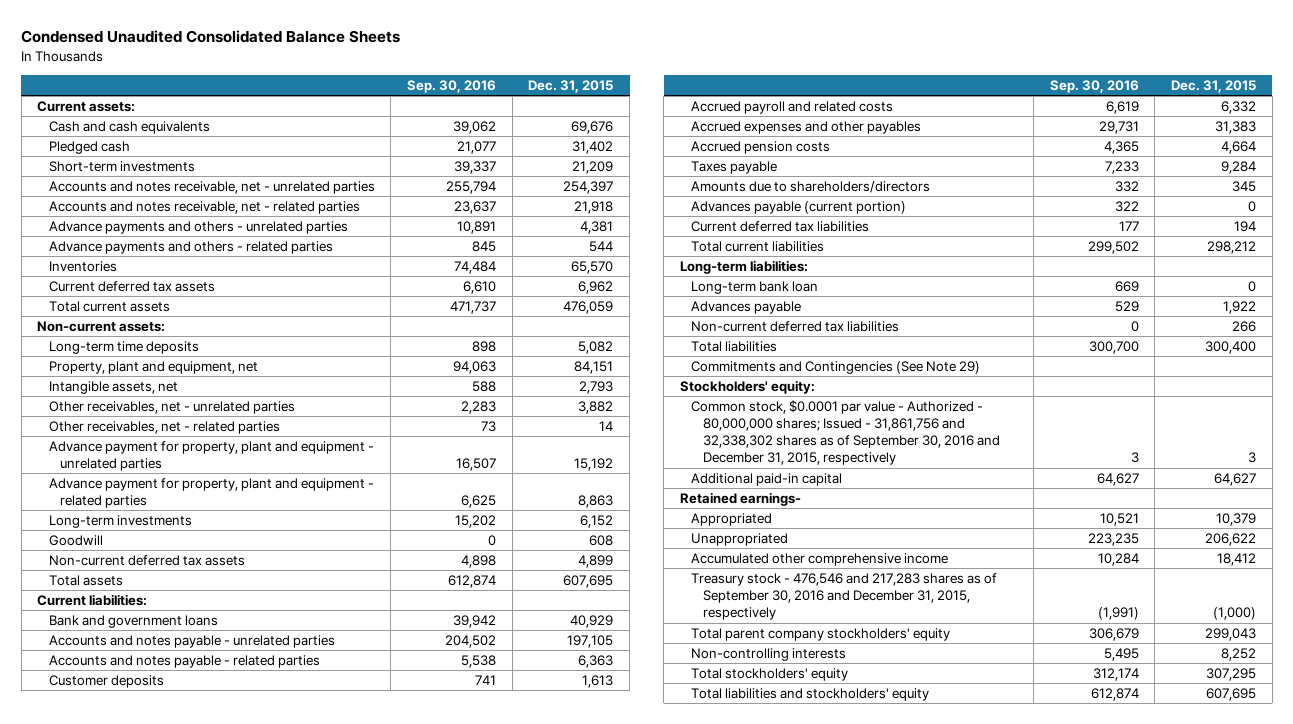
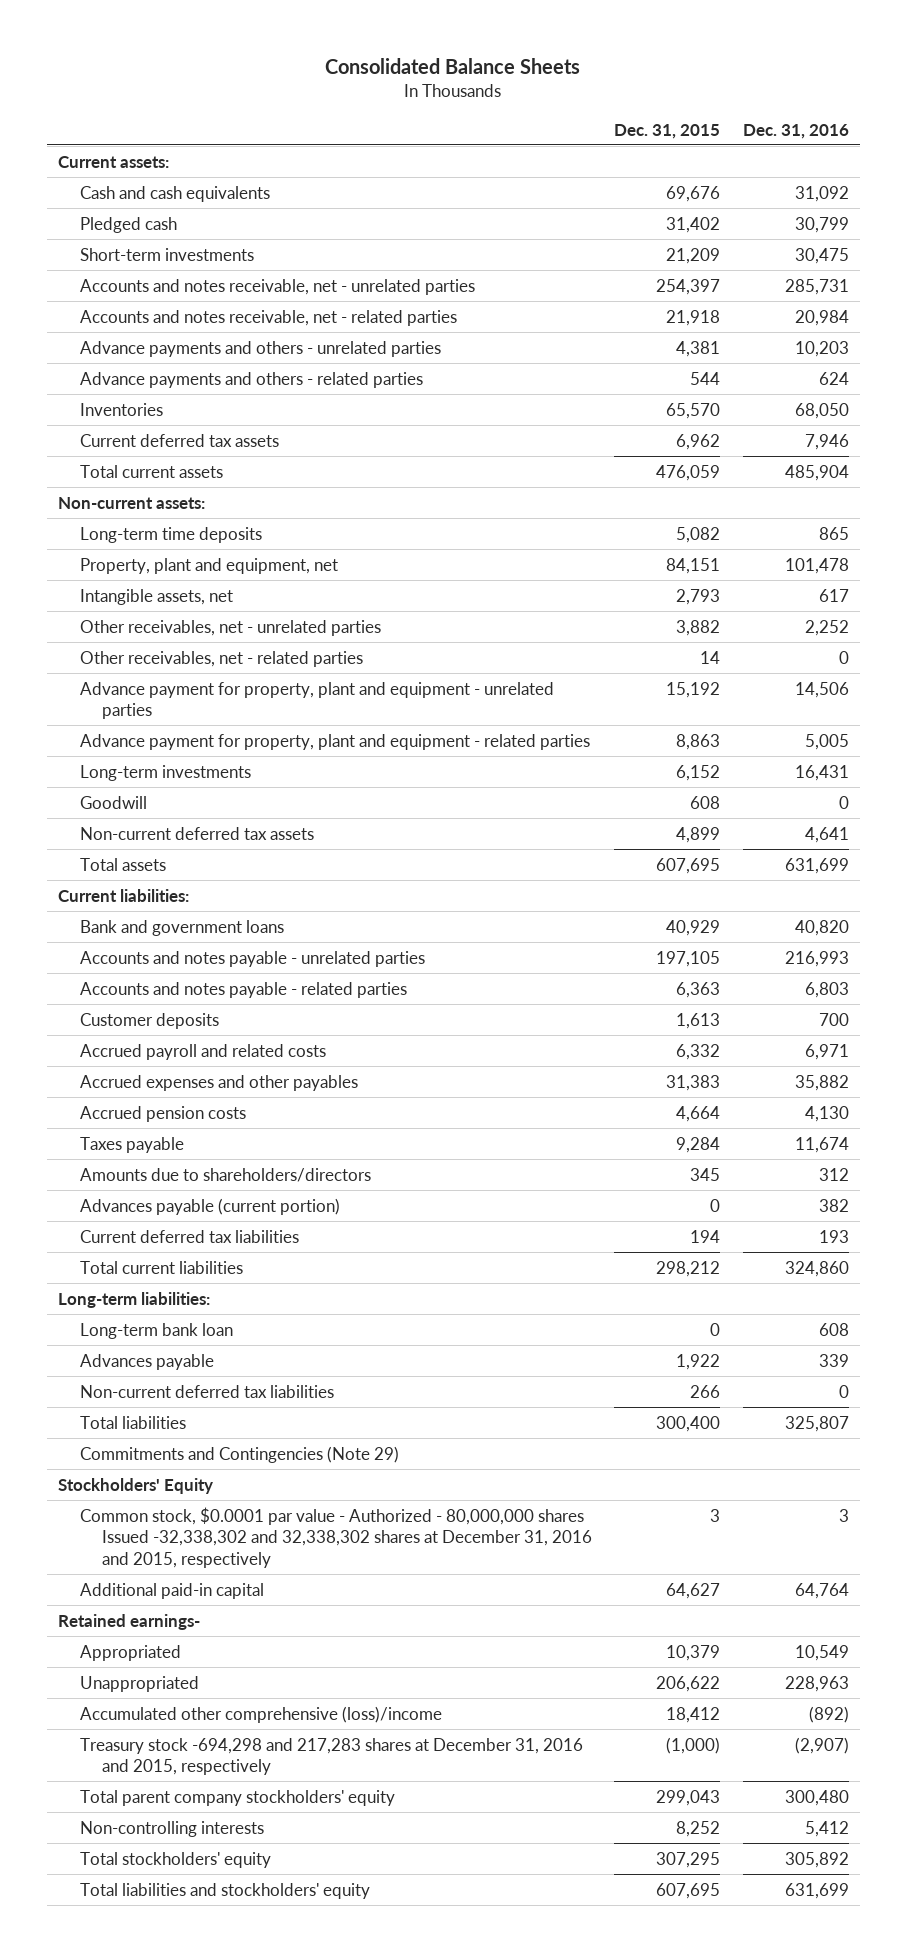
[21,30,401,44] Condensed Unaudited Consolidated Balance Sheets -> [325,57,581,74] Consolidated Balance Sheets
[407,79,497,93] Sep. 30, 2016 -> none
none -> [742,123,849,139] Dec. 31, 2016
[691,361,981,375] Commitments and Contingencies (See Note 29) -> [80,1445,400,1463] Commitments and Contingencies (Note 29)
[679,380,815,395] Stockholders' equity: -> [58,1477,214,1494] Stockholders' Equity
[691,400,1000,466] Common stock, $0.0001 par value - Authorized - 80,000,000 shares; Issued - 31,861,756 and 32,338,302 shares as of September 30, 2016 and December 31, 2015, respectively -> [80,1506,593,1569] Common stock, $0.0001 par value - Authorized - 80,000,000 shares Issued -32,338,302 and 32,338,302 shares at December 31, 2016 and 2015, respectively
[691,553,949,567] Accumulated other comprehensive income -> [80,1705,443,1723] Accumulated other comprehensive (loss)/income
[691,573,998,621] Treasury stock - 476,546 and 217,283 shares as of September 30, 2016 and December 31, 2015, respectively -> [80,1737,584,1776] Treasury stock -694,298 and 217,283 shares at December 31, 2016 and 2015, respectively

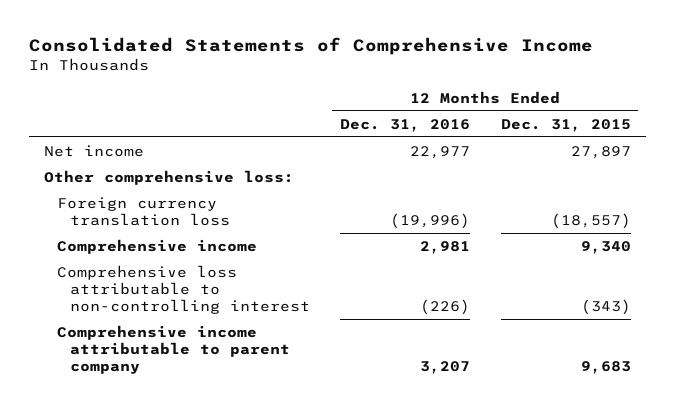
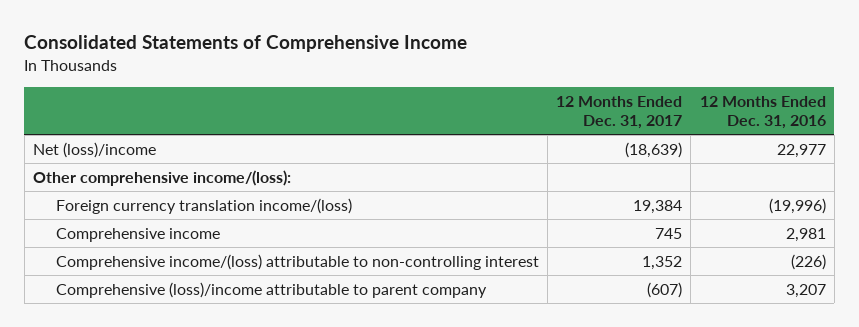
[500,118,631,132] Dec. 31, 2015 -> none
none -> [556,95,683,130] 12 Months Ended Dec. 31, 2017
[44,145,145,158] Net income -> [33,141,157,158] Net (loss)/income
[44,170,295,186] Other comprehensive loss: -> [33,169,292,186] Other comprehensive income/(loss):
[56,197,230,227] Foreign currency translation loss -> [55,197,352,214] Foreign currency translation income/(loss)
[56,265,310,314] Comprehensive loss attributable to non-controlling interest -> [55,253,539,270] Comprehensive income/(loss) attributable to non-controlling interest
[56,325,290,374] Comprehensive income attributable to parent company -> [55,281,487,298] Comprehensive (loss)/income attributable to parent company

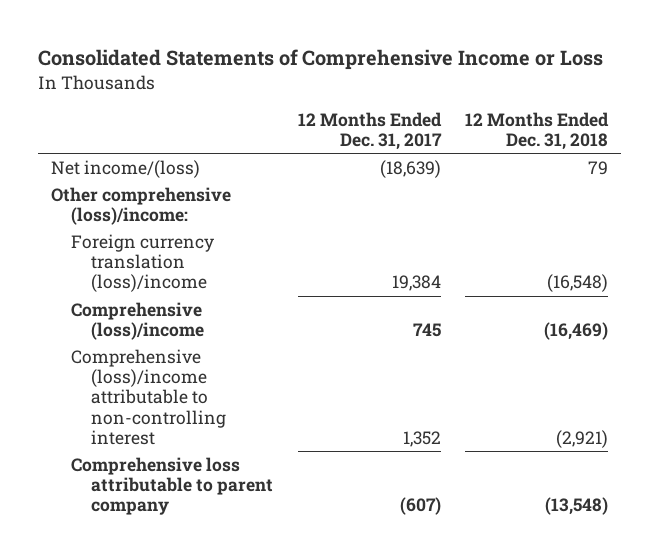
[24,35,468,53] Consolidated Statements of Comprehensive Income -> [38,49,604,71] Consolidated Statements of Comprehensive Income or Loss
[699,95,826,130] 12 Months Ended Dec. 31, 2016 -> none
none -> [465,111,610,151] 12 Months Ended Dec. 31, 2018
[33,141,157,158] Net (loss)/income -> [50,159,200,178] Net income/(loss)
[33,169,292,186] Other comprehensive income/(loss): -> [50,186,231,226] Other comprehensive (loss)/income:
[55,197,352,214] Foreign currency translation income/(loss) -> [70,233,214,293] Foreign currency translation (loss)/income
[55,227,220,242] Comprehensive income -> [70,301,204,341] Comprehensive (loss)/income
[55,253,539,270] Comprehensive income/(loss) attributable to non-controlling interest -> [70,348,226,445] Comprehensive (loss)/income attributable to non-controlling interest
[55,281,487,298] Comprehensive (loss)/income attributable to parent company -> [70,456,273,516] Comprehensive loss attributable to parent company

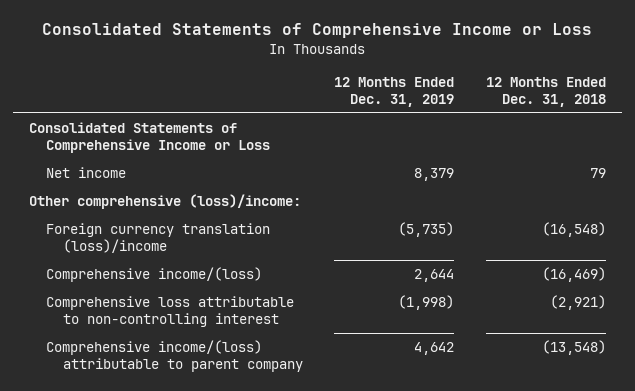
[297,111,442,151] 12 Months Ended Dec. 31, 2017 -> none
none -> [334,77,455,108] 12 Months Ended Dec. 31, 2019
none -> [28,122,270,154] Consolidated Statements of Comprehensive Income or Loss
[50,159,200,178] Net income/(loss) -> [45,167,126,179] Net income
[70,301,204,341] Comprehensive (loss)/income -> [45,267,262,283] Comprehensive income/(loss)
[70,348,226,445] Comprehensive (loss)/income attributable to non-controlling interest -> [45,296,294,328] Comprehensive loss attributable to non-controlling interest
[70,456,273,516] Comprehensive loss attributable to parent company -> [45,340,303,373] Comprehensive income/(loss) attributable to parent company

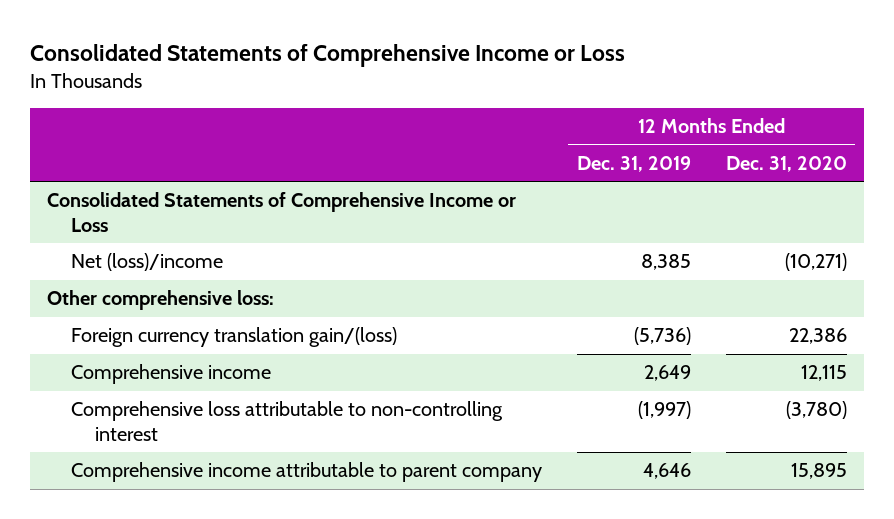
[486,77,607,108] 12 Months Ended Dec. 31, 2018 -> none
none -> [725,155,847,172] Dec. 31, 2020
[45,167,126,179] Net income -> [71,253,224,272] Net (loss)/income
[414,168,455,182] 8,379 -> [640,254,691,271] 8,385
[28,194,301,210] Other comprehensive (loss)/income: -> [47,290,275,311] Other comprehensive loss:
[45,223,270,254] Foreign currency translation (loss)/income -> [71,327,398,348] Foreign currency translation gain/(loss)
[398,222,455,238] (5,735) -> [633,327,691,346] (5,736)
[45,267,262,283] Comprehensive income/(loss) -> [71,364,272,385] Comprehensive income
[414,269,455,283] 2,644 -> [643,365,691,382] 2,649
[398,295,455,311] (1,998) -> [637,401,691,420] (1,997)
[45,340,303,373] Comprehensive income/(loss) attributable to parent company -> [71,462,543,483] Comprehensive income attributable to parent company
[414,342,455,356] 4,642 -> [642,463,691,480] 4,646

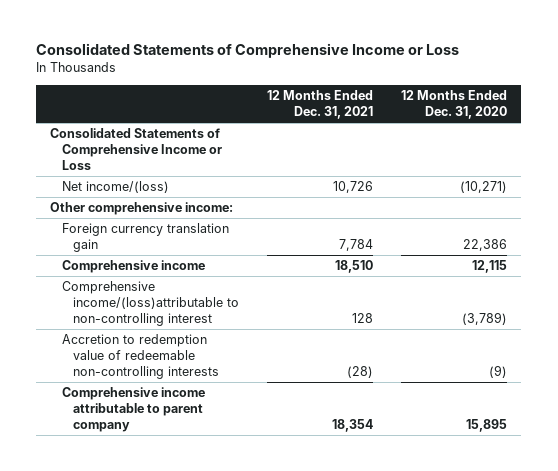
[576,155,691,172] Dec. 31, 2019 -> none
none -> [267,89,374,120] 12 Months Ended Dec. 31, 2021
[71,253,224,272] Net (loss)/income -> [61,181,169,194] Net income/(loss)
[47,290,275,311] Other comprehensive loss: -> [50,202,234,216] Other comprehensive income:
[71,327,398,348] Foreign currency translation gain/(loss) -> [61,223,229,253] Foreign currency translation gain
[71,401,504,441] Comprehensive loss attributable to non-controlling interest -> [61,281,240,327] Comprehensive income/(loss)attributable to non-controlling interest
[785,401,847,420] (3,780) -> [462,312,508,326] (3,789)
none -> [61,334,220,380] Accretion to redemption value of redeemable non-controlling interests

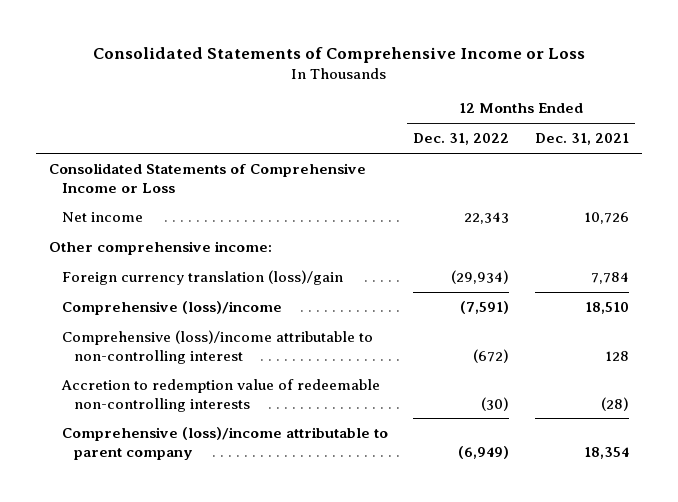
[401,89,508,120] 12 Months Ended Dec. 31, 2020 -> none
none -> [413,133,510,146] Dec. 31, 2022
[61,181,169,194] Net income/(loss) -> [61,212,143,223] Net income
[61,223,229,253] Foreign currency translation gain -> [61,270,343,286] Foreign currency translation (loss)/gain
[61,260,205,274] Comprehensive income -> [61,301,282,316] Comprehensive (loss)/income
[61,281,240,327] Comprehensive income/(loss)attributable to non-controlling interest -> [61,330,373,364] Comprehensive (loss)/income attributable to non-controlling interest
[61,387,205,433] Comprehensive income attributable to parent company -> [61,427,388,460] Comprehensive (loss)/income attributable to parent company

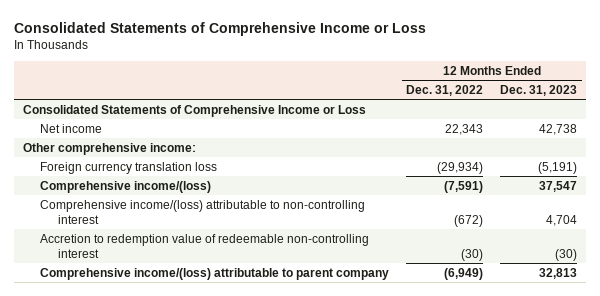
[534,133,629,146] Dec. 31, 2021 -> none
none -> [500,84,578,96] Dec. 31, 2023
[61,270,343,286] Foreign currency translation (loss)/gain -> [40,161,218,174] Foreign currency translation loss
[61,301,282,316] Comprehensive (loss)/income -> [40,180,212,193] Comprehensive income/(loss)
[61,330,373,364] Comprehensive (loss)/income attributable to non-controlling interest -> [40,199,366,224] Comprehensive income/(loss) attributable to non-controlling interest
[60,379,380,412] Accretion to redemption value of redeemable non-controlling interests -> [40,233,370,258] Accretion to redemption value of redeemable non-controlling interest
[61,427,388,460] Comprehensive (loss)/income attributable to parent company -> [40,267,390,280] Comprehensive income/(loss) attributable to parent company

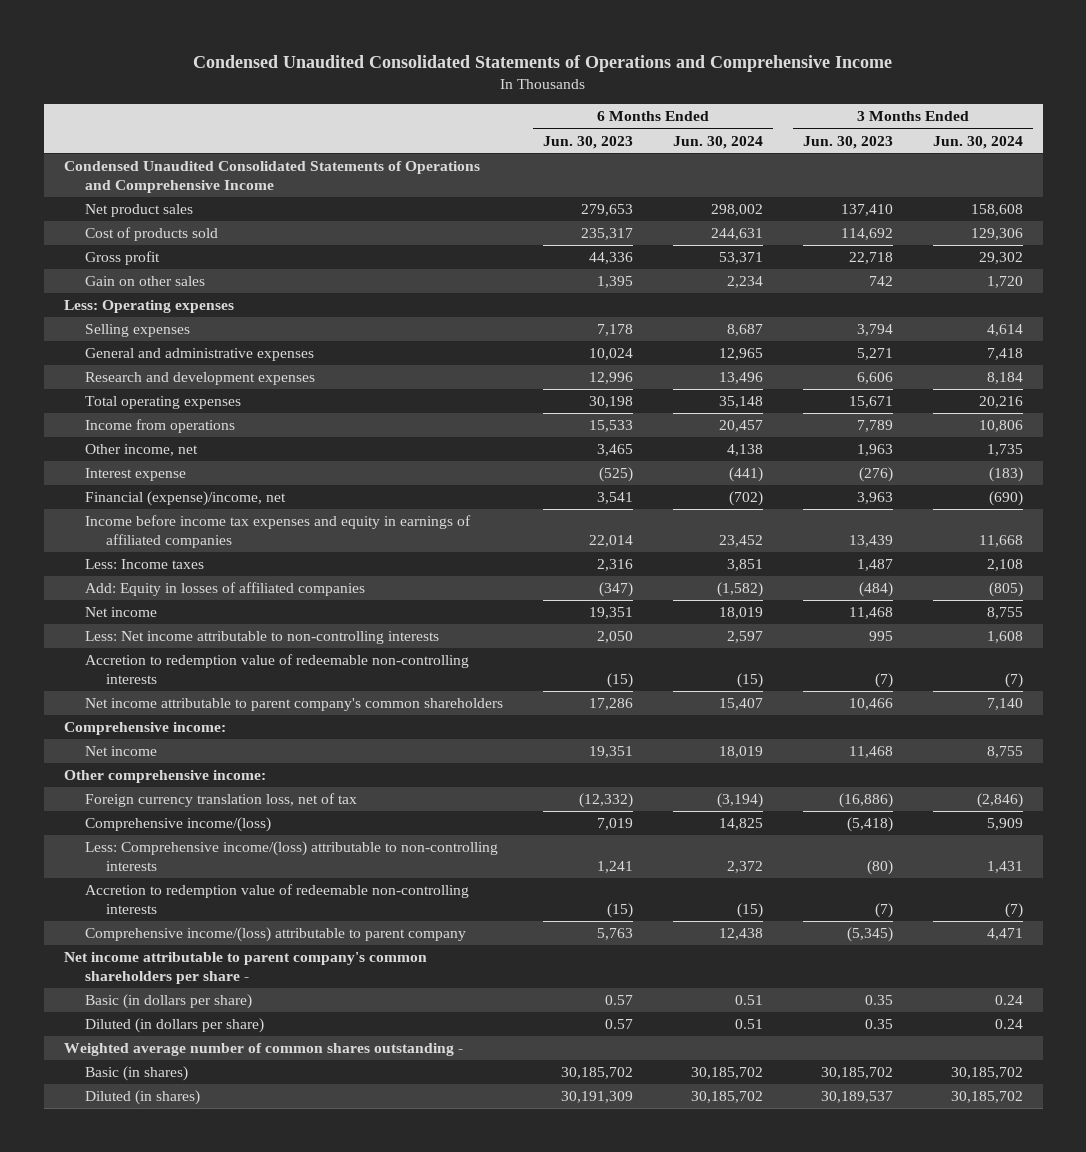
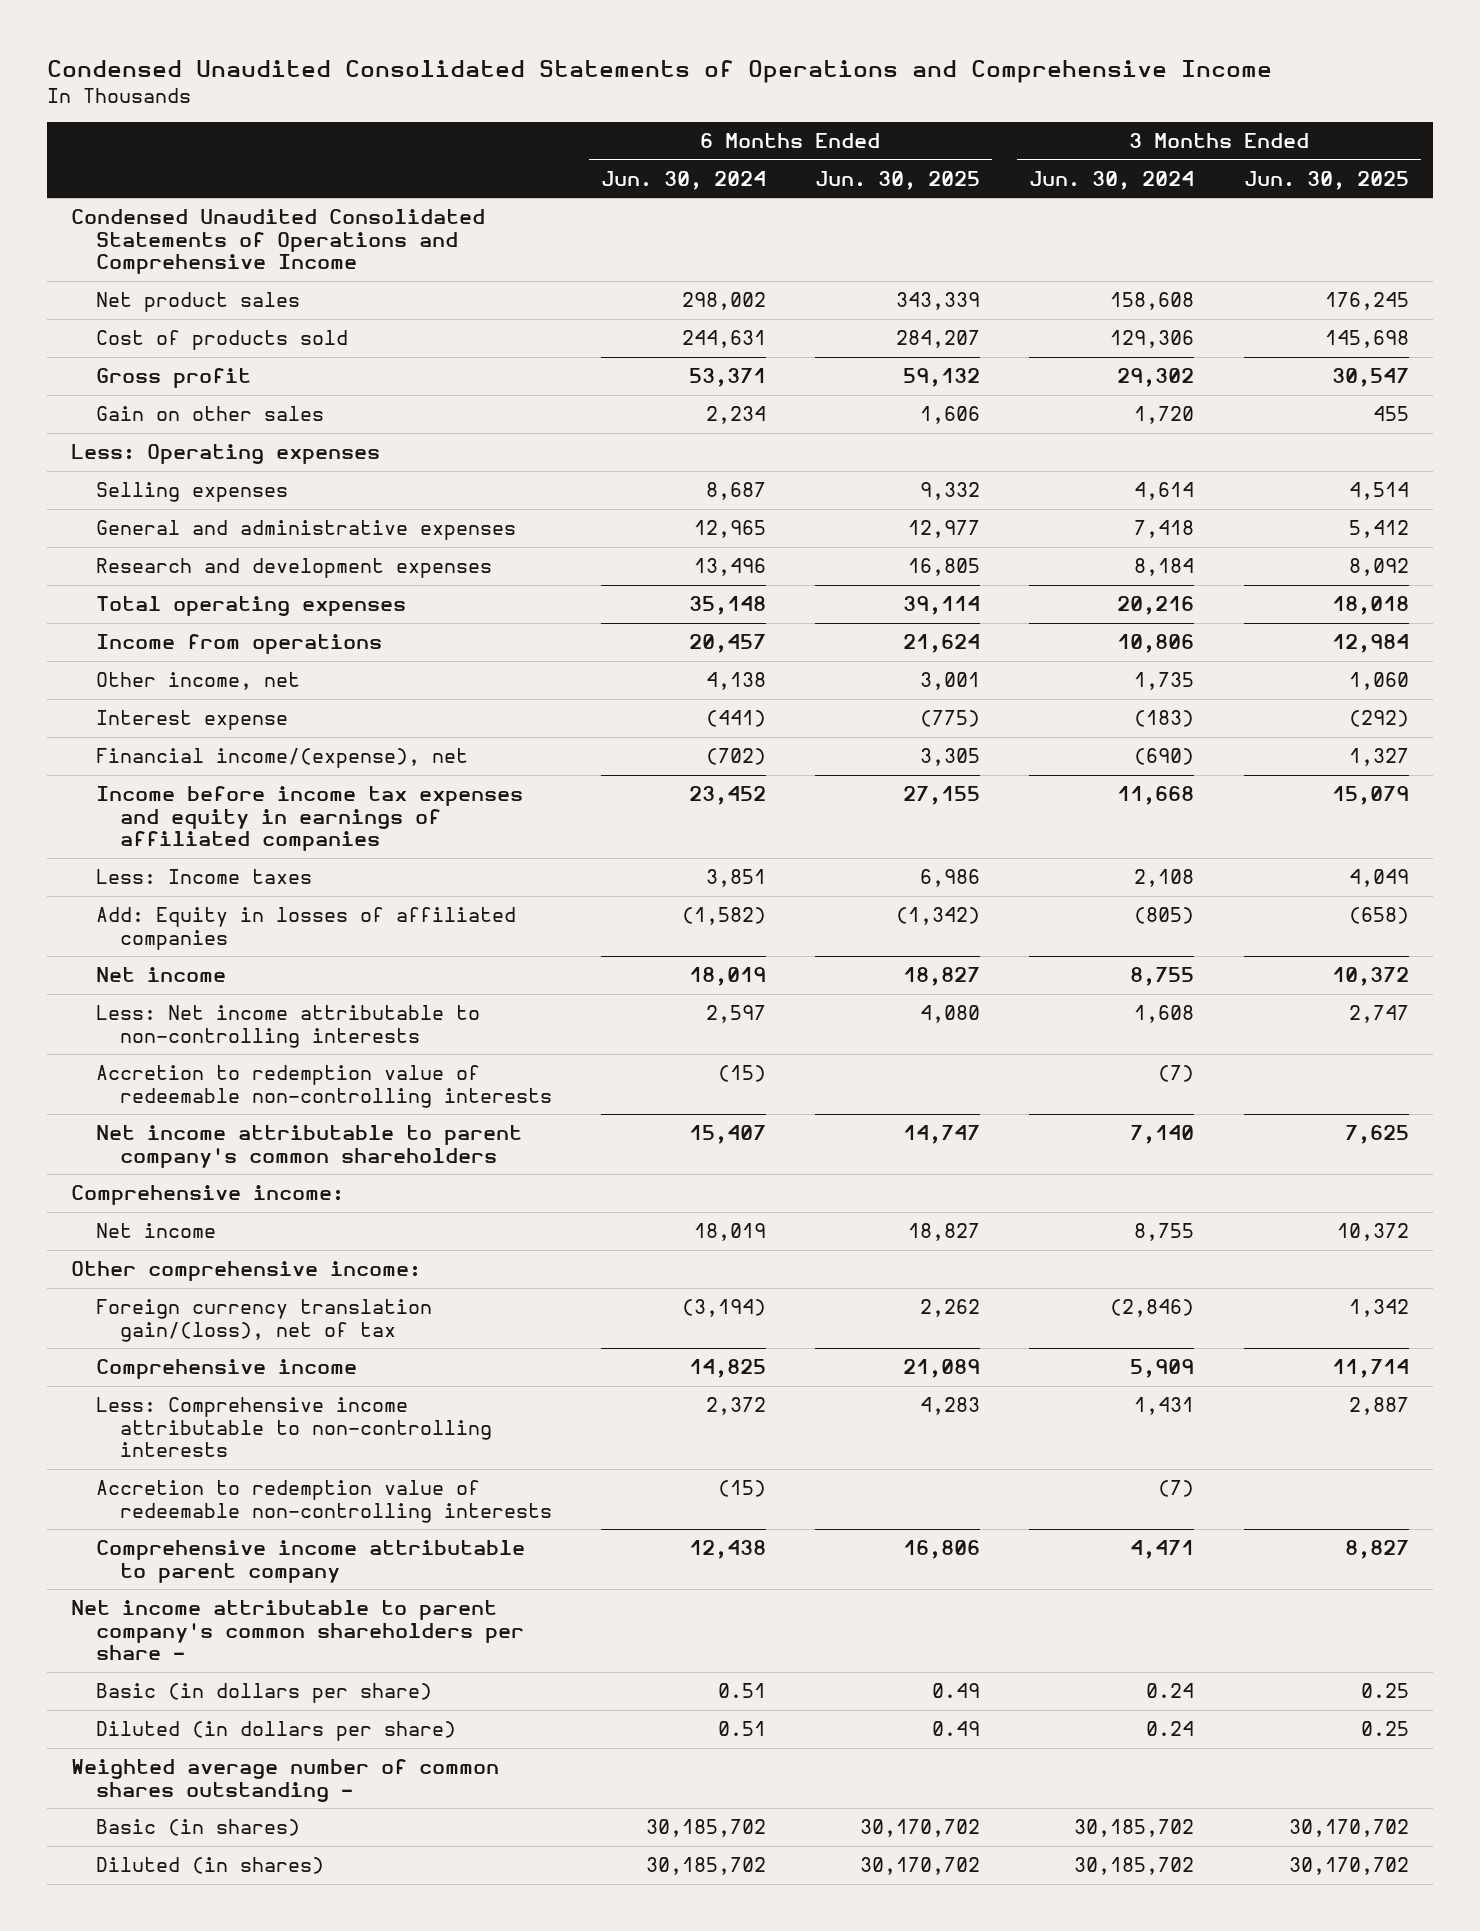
[542,135,633,149] Jun. 30, 2023 -> none
[802,135,893,149] Jun. 30, 2023 -> none
none -> [815,170,981,190] Jun. 30, 2025
none -> [1243,170,1409,190] Jun. 30, 2025
[84,491,286,507] Financial (expense)/income, net -> [95,748,468,769] Financial income/(expense), net
[84,793,357,808] Foreign currency translation loss, net of tax -> [95,1299,432,1342] Foreign currency translation gain/(loss), net of tax
[84,817,271,833] Comprehensive income/(loss) -> [95,1359,357,1380] Comprehensive income
[84,841,498,872] Less: Comprehensive income/(loss) attributable to non-controlling interests -> [95,1397,492,1458] Less: Comprehensive income attributable to non-controlling interests
[84,927,466,943] Comprehensive income/(loss) attributable to parent company -> [95,1540,525,1583] Comprehensive income attributable to parent company

